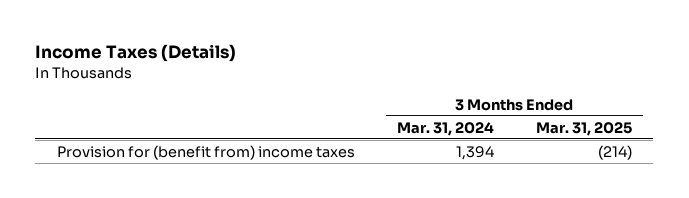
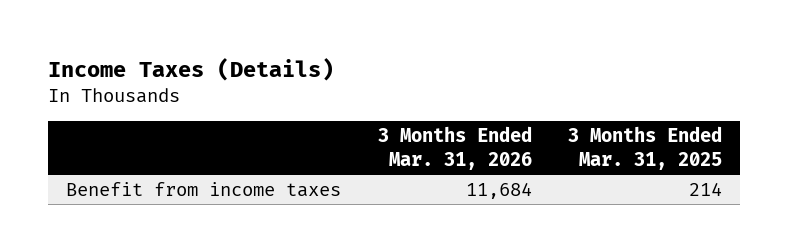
[396,121,494,136] Mar. 31, 2024 -> none
none -> [377,126,532,171] 3 Months Ended Mar. 31, 2026
[56,144,355,160] Provision for (benefit from) income taxes -> [66,182,342,198] Benefit from income taxes
[598,144,633,160] (214) -> [689,182,723,197] 214

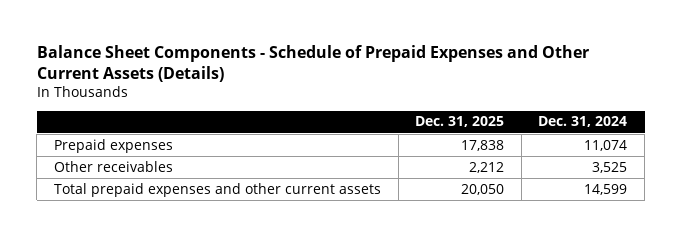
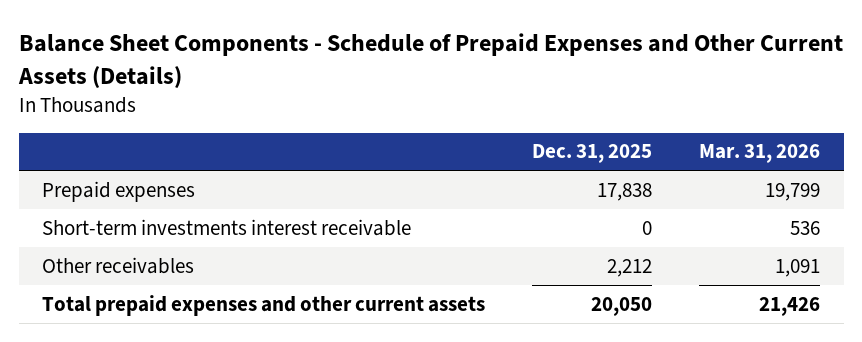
[538,116,628,128] Dec. 31, 2024 -> none
none -> [699,144,821,164] Mar. 31, 2026
none -> [42,218,412,236] Short-term investments interest receivable

